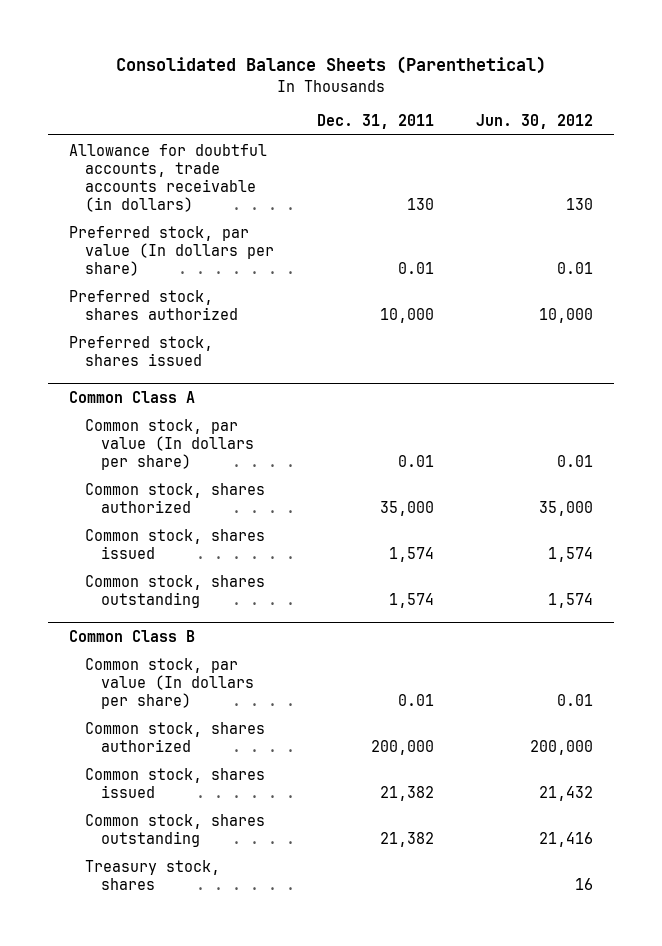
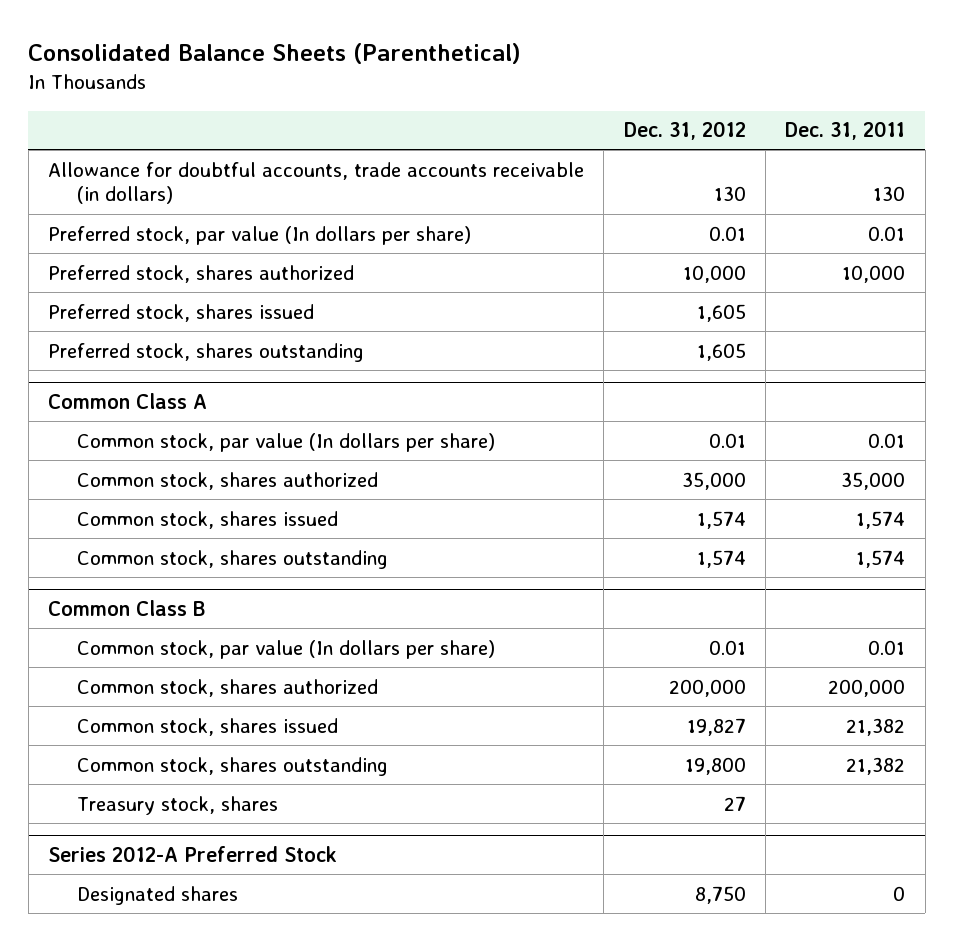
[476,114,594,130] Jun. 30, 2012 -> none
none -> [623,121,746,141] Dec. 31, 2012
none -> [47,342,364,362] Preferred stock, shares outstanding
none -> [47,846,337,863] Series 2012-A Preferred Stock
none -> [76,885,238,905] Designated shares

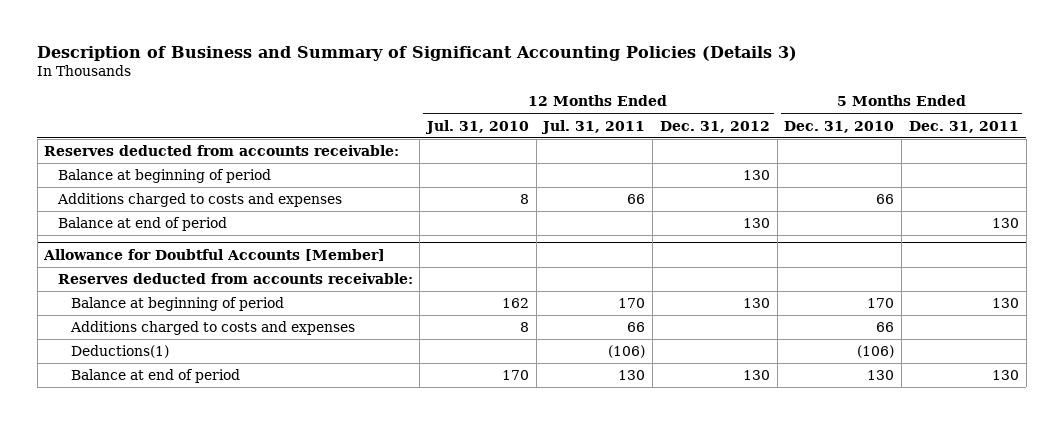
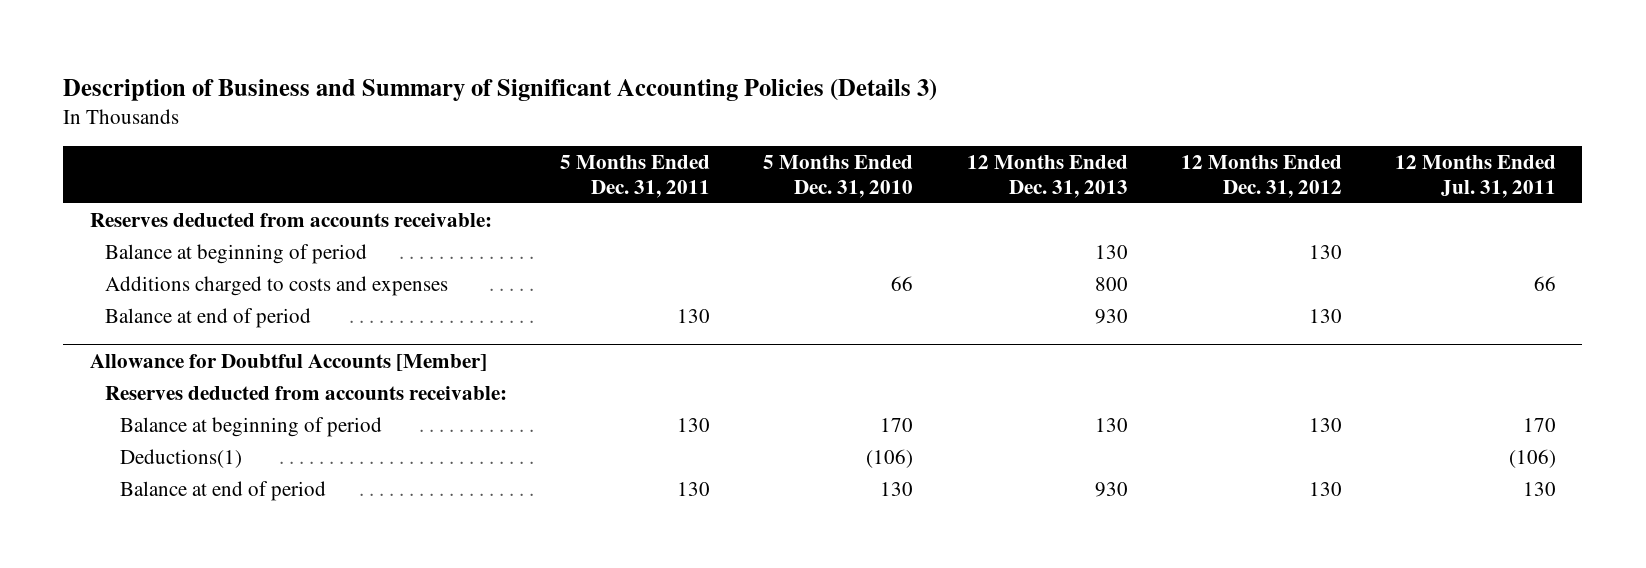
[424,119,529,134] Jul. 31, 2010 -> none
none -> [966,154,1128,198] 12 Months Ended Dec. 31, 2013
[69,320,355,335] Additions charged to costs and expenses -> none

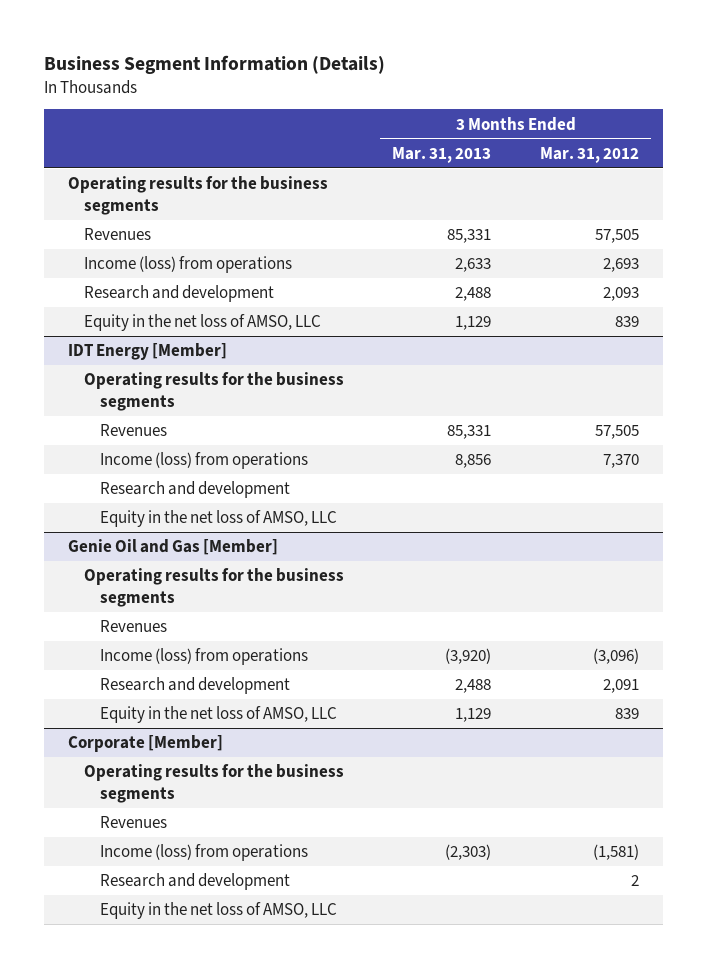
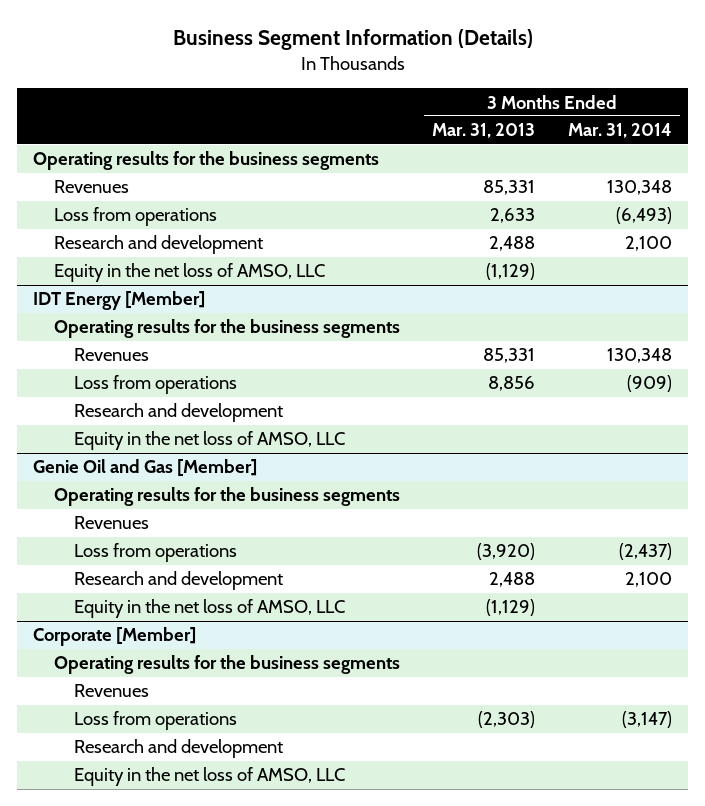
[539,146,639,163] Mar. 31, 2012 -> none
none -> [567,123,672,139] Mar. 31, 2014
[83,256,292,274] Income (loss) from operations -> [53,207,217,227] Loss from operations
[455,316,492,331] 1,129 -> [486,263,536,281] (1,129)
[99,452,308,470] Income (loss) from operations -> [73,375,237,395] Loss from operations
[99,648,308,666] Income (loss) from operations -> [73,543,237,563] Loss from operations
[455,708,492,723] 1,129 -> [486,599,536,617] (1,129)
[99,844,308,862] Income (loss) from operations -> [73,711,237,731] Loss from operations

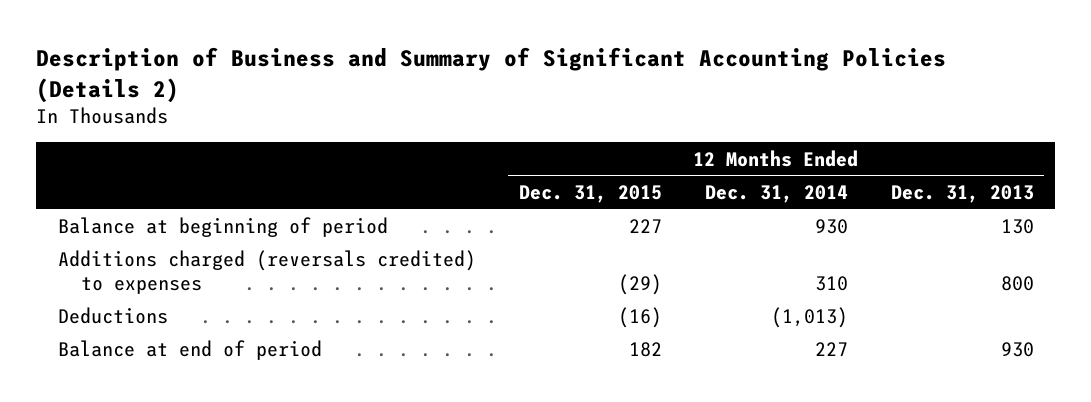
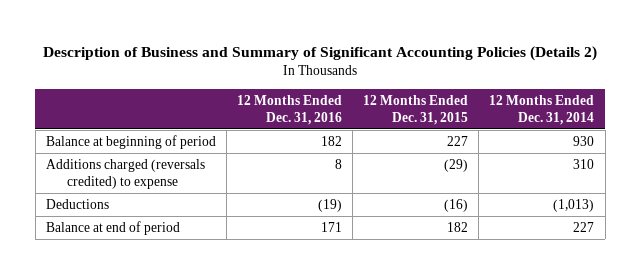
[890,185,1034,204] Dec. 31, 2013 -> none
none -> [237,94,343,125] 12 Months Ended Dec. 31, 2016
[57,250,476,294] Additions charged (reversals credited) to expenses -> [45,159,205,190] Additions charged (reversals credited) to expense

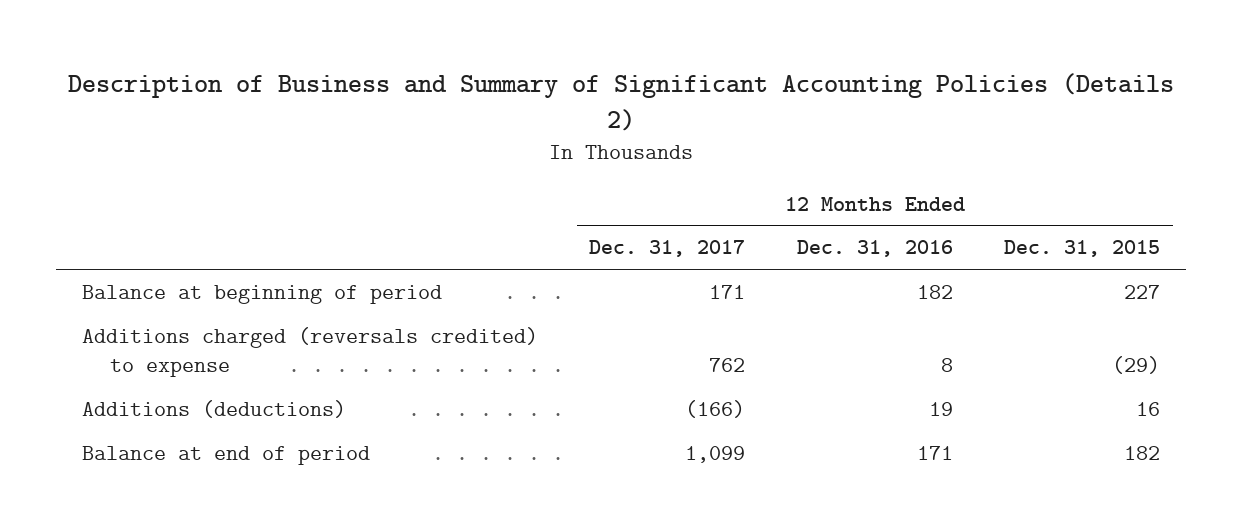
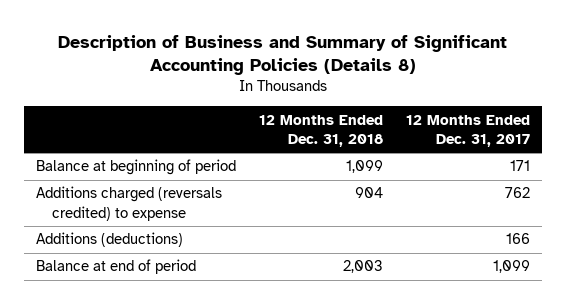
[68,73,1175,131] Description of Business and Summary of Significant Accounting Policies (Details 2) -> [58,34,508,75] Description of Business and Summary of Significant Accounting Policies (Details 8)
[796,240,953,258] Dec. 31, 2016 -> none
[1004,240,1161,258] Dec. 31, 2015 -> none
none -> [259,114,384,147] 12 Months Ended Dec. 31, 2018
[685,399,746,418] (166) -> [506,233,531,245] 166

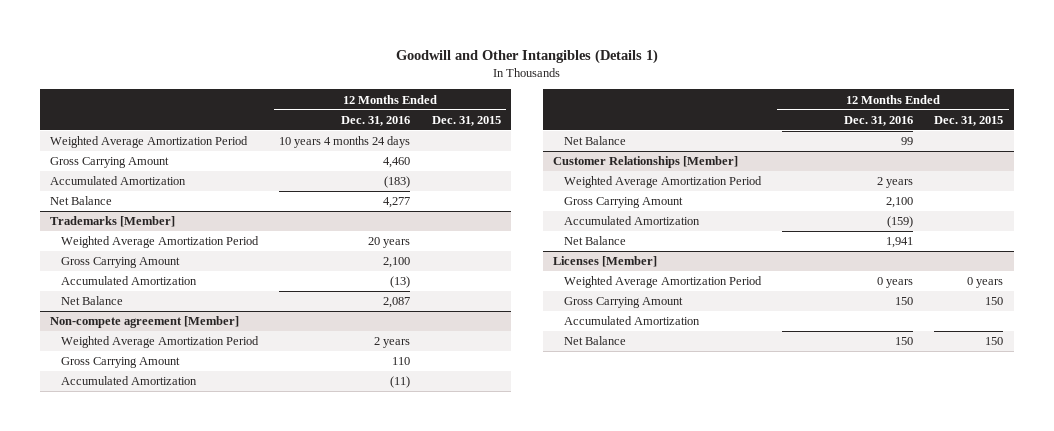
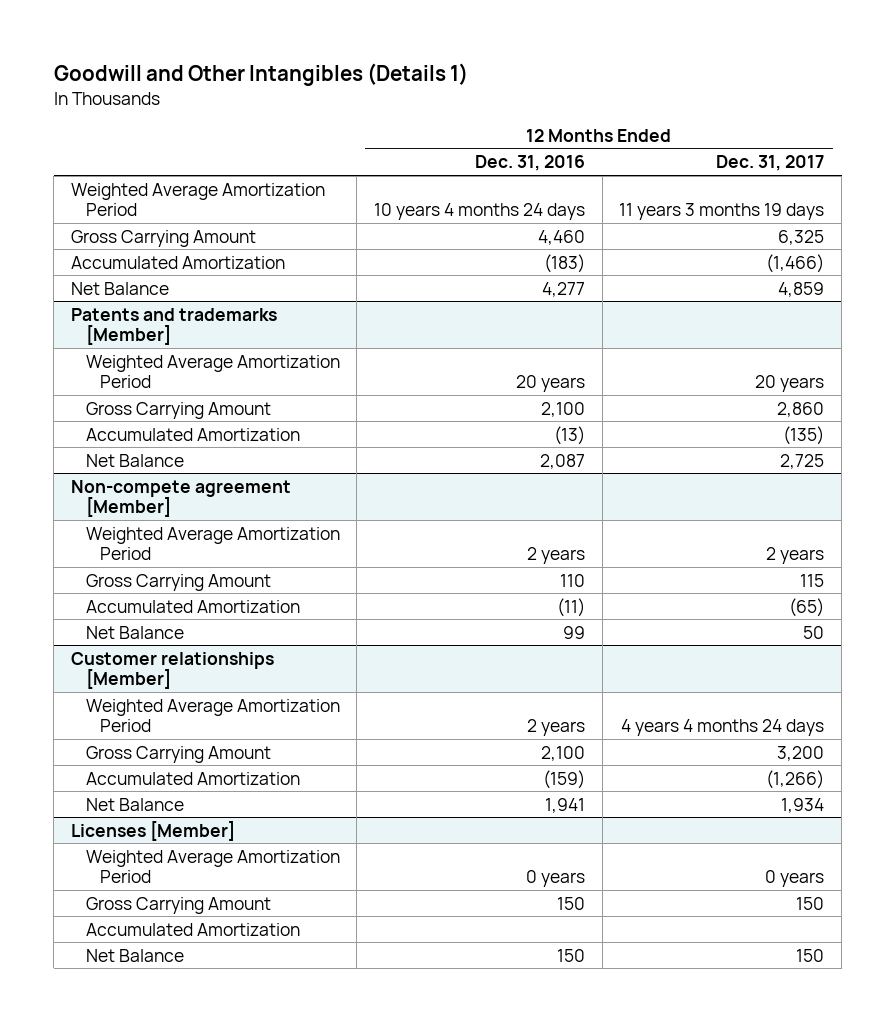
[431,115,501,126] Dec. 31, 2015 -> none
none -> [716,155,825,172] Dec. 31, 2017
[50,216,176,228] Trademarks [Member] -> [71,307,278,346] Patents and trademarks [Member]
[553,156,739,169] Customer Relationships [Member] -> [71,651,275,690] Customer relationships [Member]

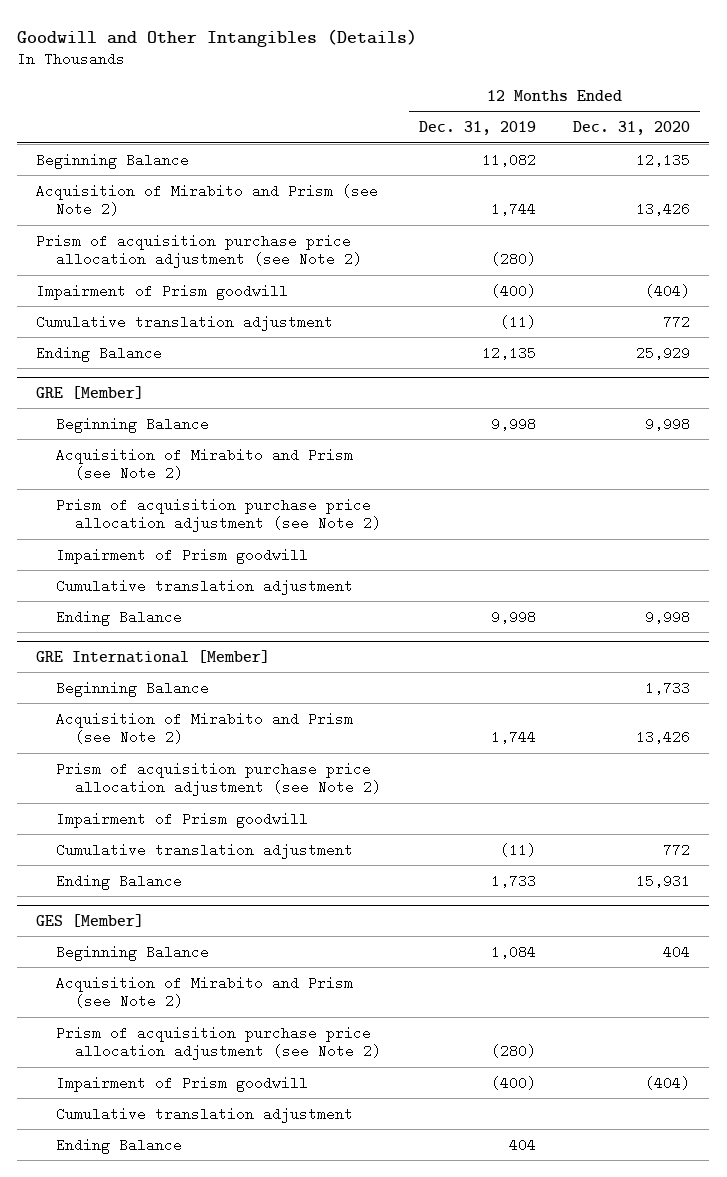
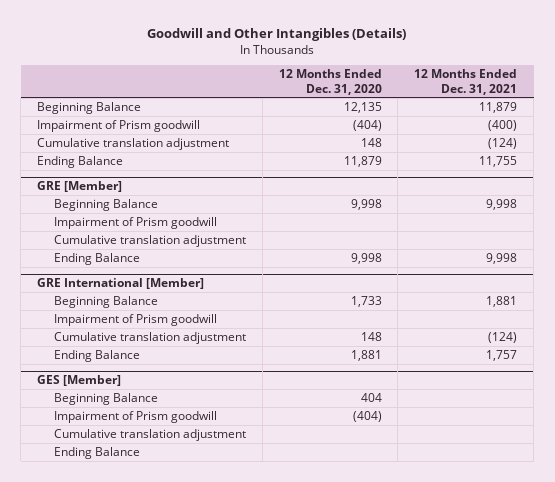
[418,121,536,136] Dec. 31, 2019 -> none
none -> [414,69,518,95] 12 Months Ended Dec. 31, 2021
[36,183,379,217] Acquisition of Mirabito and Prism (see Note 2) -> none
[36,233,362,269] Prism of acquisition purchase price allocation adjustment (see Note 2) -> none
[663,314,691,329] 772 -> [360,137,382,147] 148
[636,345,691,360] 25,929 -> [343,155,382,167] 11,879
[55,447,353,481] Acquisition of Mirabito and Prism (see Note 2) -> none
[55,497,382,533] Prism of acquisition purchase price allocation adjustment (see Note 2) -> none
[55,711,353,745] Acquisition of Mirabito and Prism (see Note 2) -> none
[55,761,382,797] Prism of acquisition purchase price allocation adjustment (see Note 2) -> none
[663,842,691,857] 772 -> [360,331,382,341] 148
[636,873,691,888] 15,931 -> [350,349,382,361] 1,881
[55,975,353,1009] Acquisition of Mirabito and Prism (see Note 2) -> none
[55,1025,382,1061] Prism of acquisition purchase price allocation adjustment (see Note 2) -> none

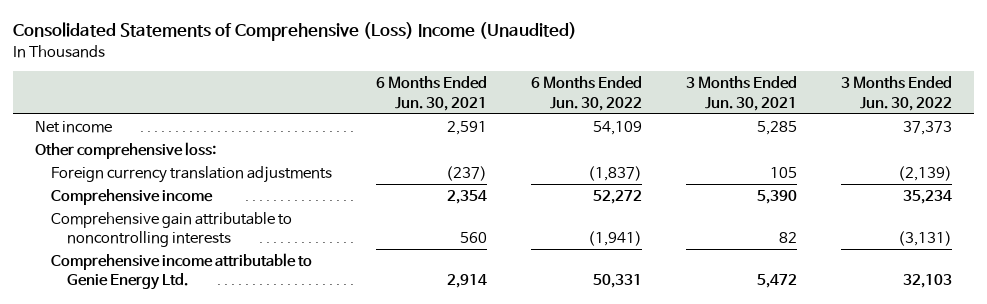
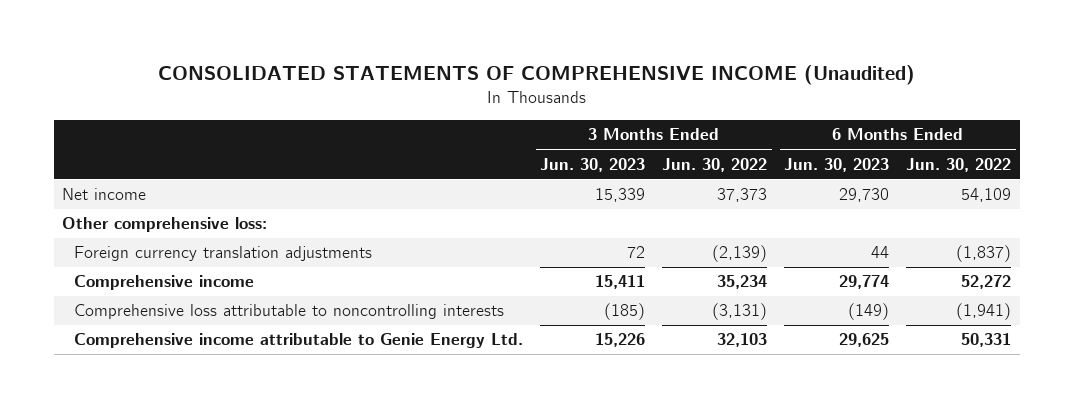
[13,22,578,42] Consolidated Statements of Comprehensive (Loss) Income (Unaudited) -> [157,65,915,86] CONSOLIDATED STATEMENTS OF COMPREHENSIVE INCOME (Unaudited)
[376,76,488,111] 6 Months Ended Jun. 30, 2021 -> none
[685,76,797,111] 3 Months Ended Jun. 30, 2021 -> none
none -> [540,157,646,172] Jun. 30, 2023
none -> [784,157,890,172] Jun. 30, 2023
[51,212,293,248] Comprehensive gain attributable to noncontrolling interests -> [74,304,505,320] Comprehensive loss attributable to noncontrolling interests

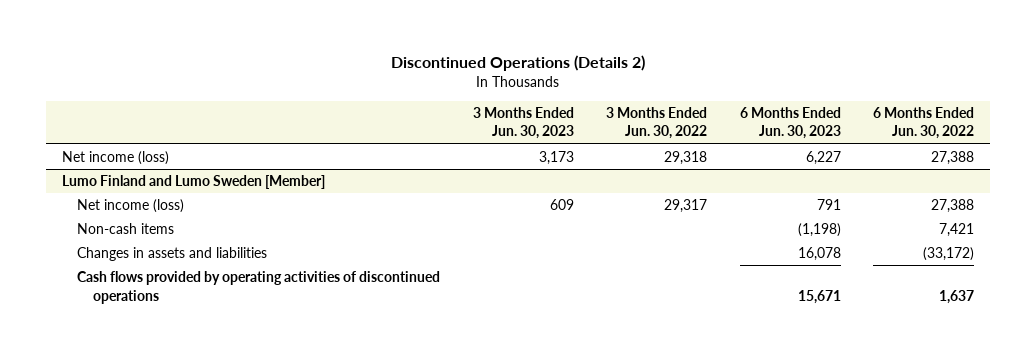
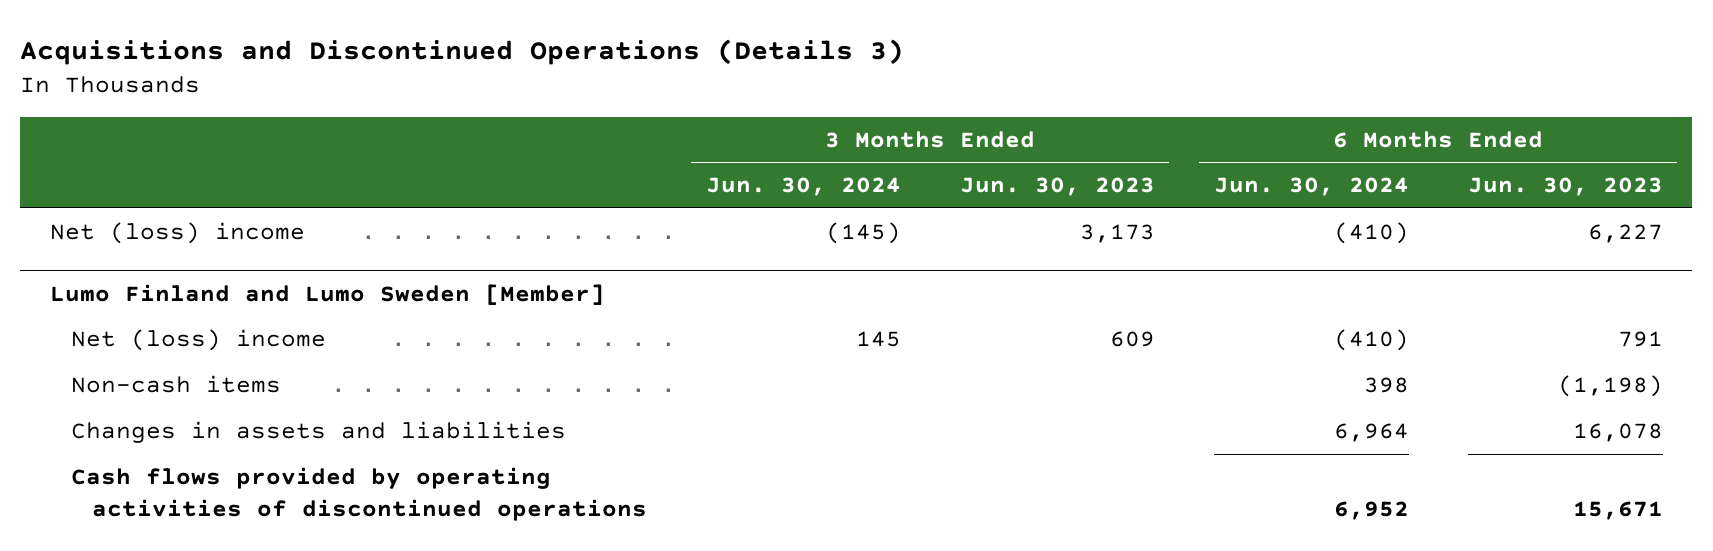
[390,54,645,71] Discontinued Operations (Details 2) -> [20,38,905,65] Acquisitions and Discontinued Operations (Details 3)
[606,107,708,140] 3 Months Ended Jun. 30, 2022 -> none
[872,107,974,140] 6 Months Ended Jun. 30, 2022 -> none
none -> [705,177,901,197] Jun. 30, 2024
none -> [1213,177,1409,197] Jun. 30, 2024
[61,151,169,166] Net income (loss) -> [49,222,305,245] Net (loss) income
[77,199,185,214] Net income (loss) -> [70,329,326,352] Net (loss) income

